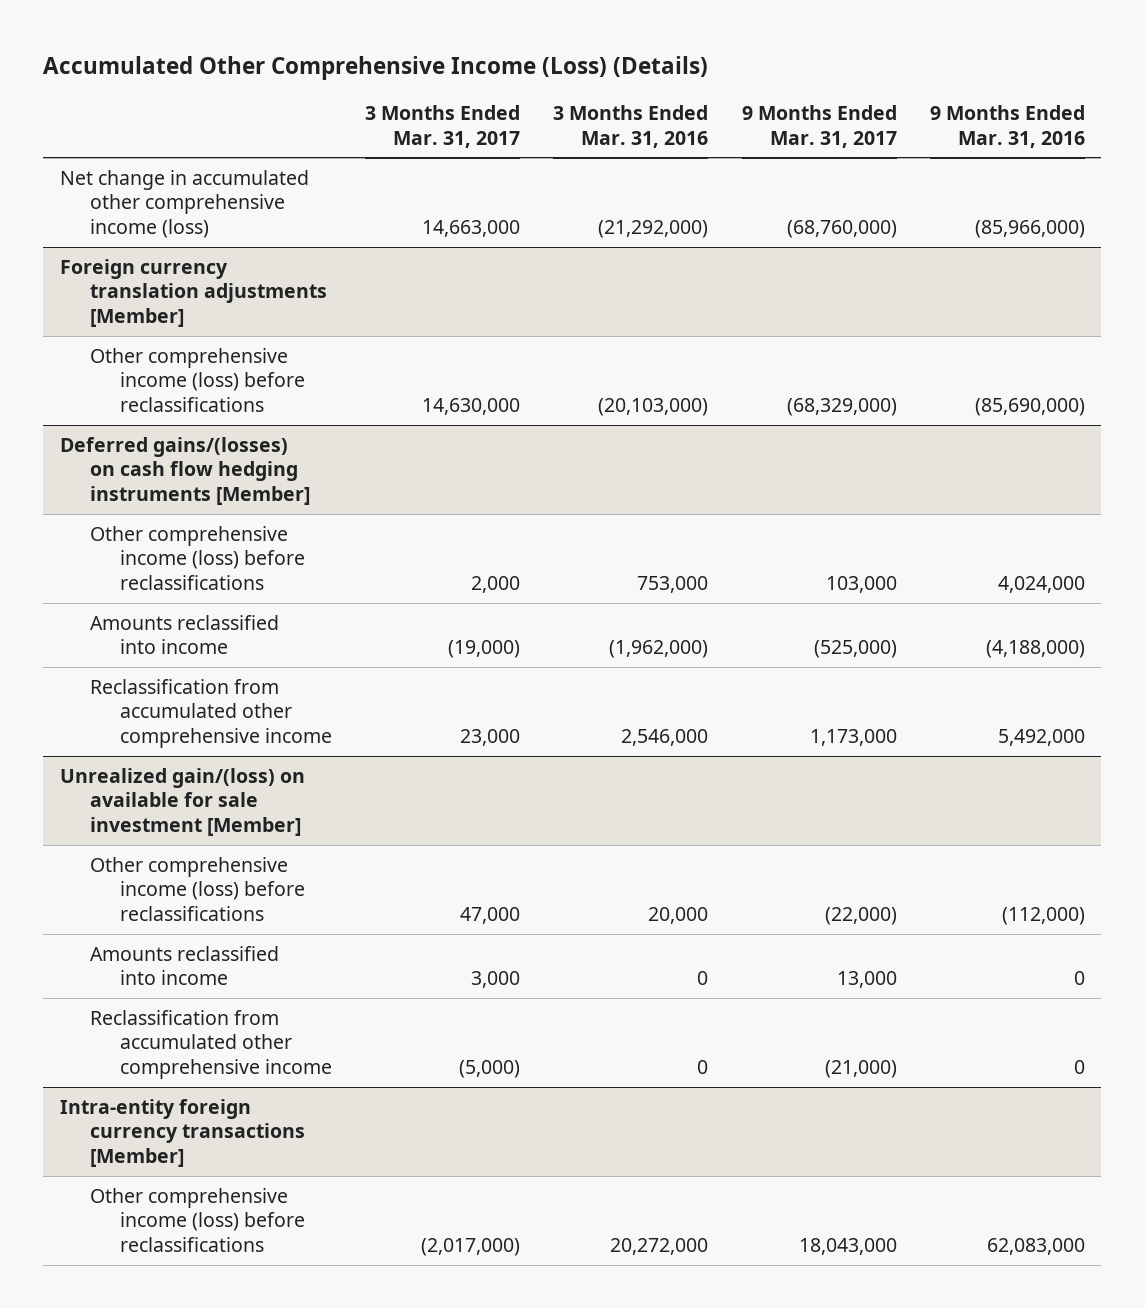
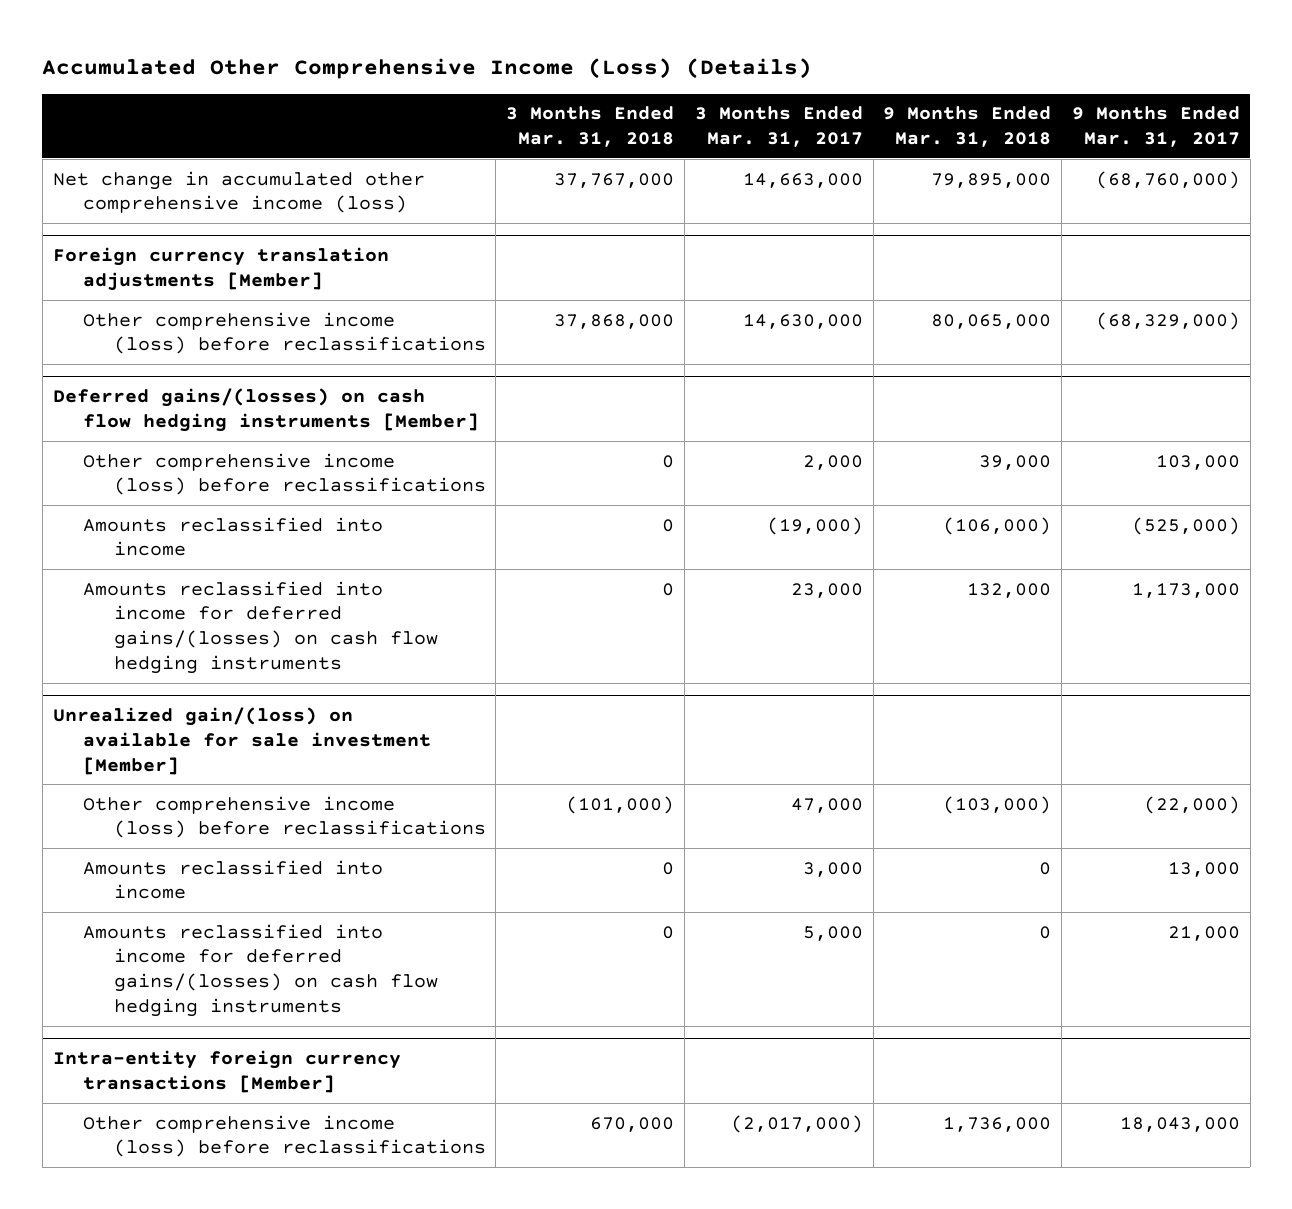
[553,105,709,148] 3 Months Ended Mar. 31, 2016 -> none
[929,105,1085,148] 9 Months Ended Mar. 31, 2016 -> none
none -> [506,106,675,148] 3 Months Ended Mar. 31, 2018
none -> [883,106,1052,148] 9 Months Ended Mar. 31, 2018
[90,678,333,748] Reclassification from accumulated other comprehensive income -> [83,580,438,675] Amounts reclassified into income for deferred gains/(losses) on cash flow hedging instruments
[90,1009,333,1079] Reclassification from accumulated other comprehensive income -> none
none -> [83,923,438,1018] Amounts reclassified into income for deferred gains/(losses) on cash flow hedging instruments

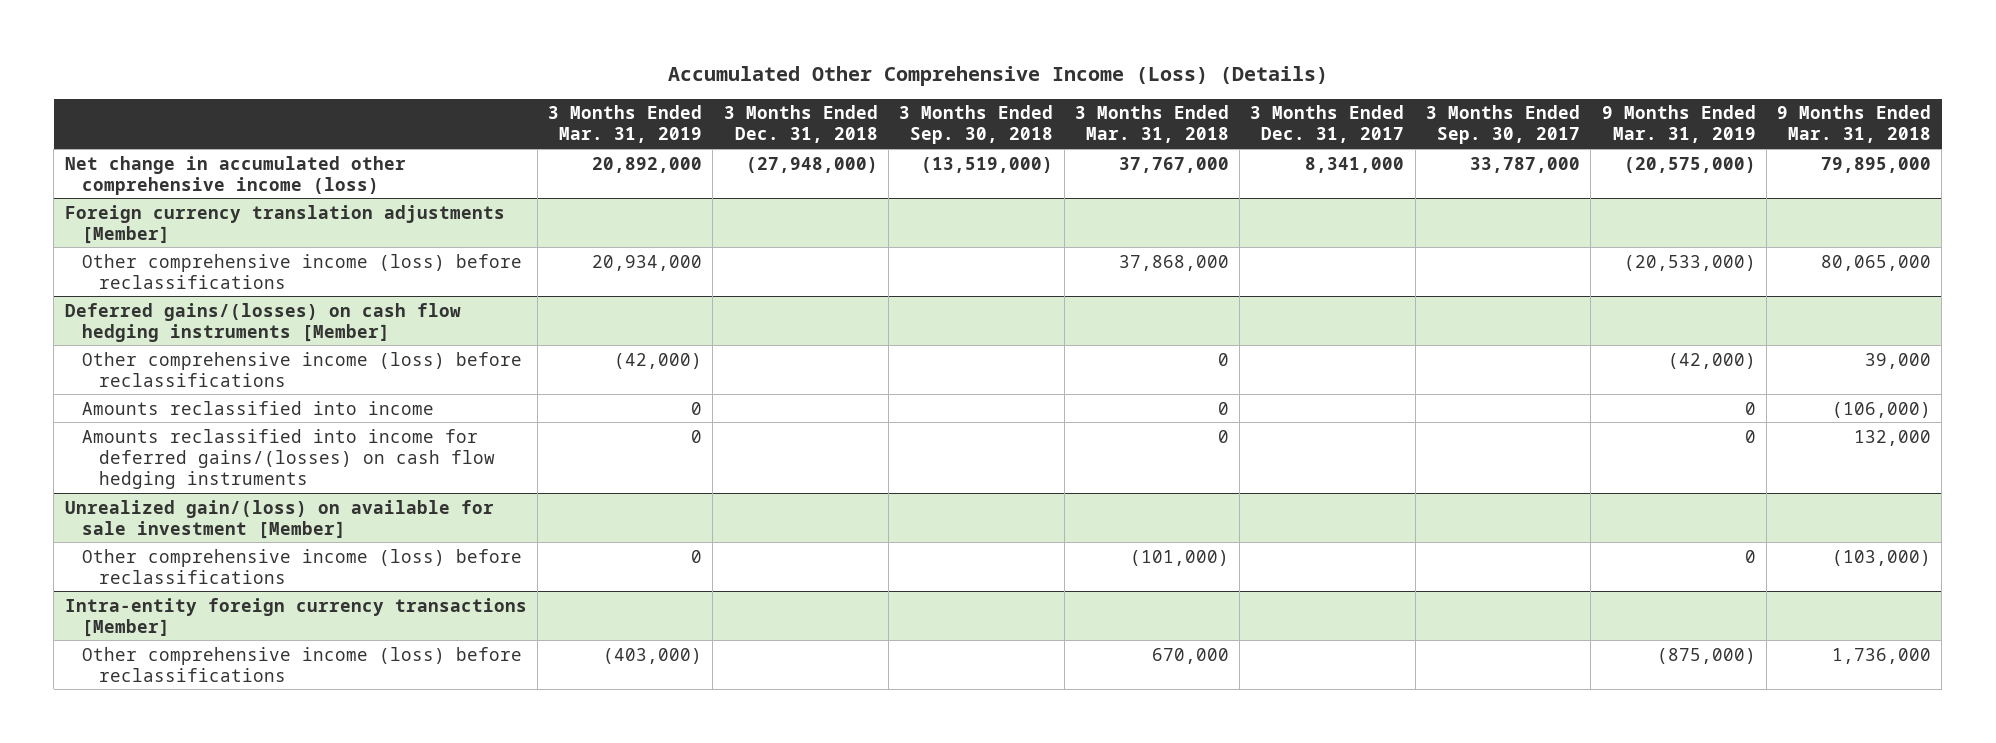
[694,106,863,148] 3 Months Ended Mar. 31, 2017 -> none
[1071,106,1240,148] 9 Months Ended Mar. 31, 2017 -> none
none -> [548,105,703,144] 3 Months Ended Mar. 31, 2019
none -> [723,105,878,144] 3 Months Ended Dec. 31, 2018
none -> [899,105,1054,145] 3 Months Ended Sep. 30, 2018
none -> [1250,105,1405,144] 3 Months Ended Dec. 31, 2017
none -> [1425,105,1580,145] 3 Months Ended Sep. 30, 2017
none -> [1601,105,1756,144] 9 Months Ended Mar. 31, 2019
[83,859,384,900] Amounts reclassified into income -> none
[83,923,438,1018] Amounts reclassified into income for deferred gains/(losses) on cash flow hedging instruments -> none

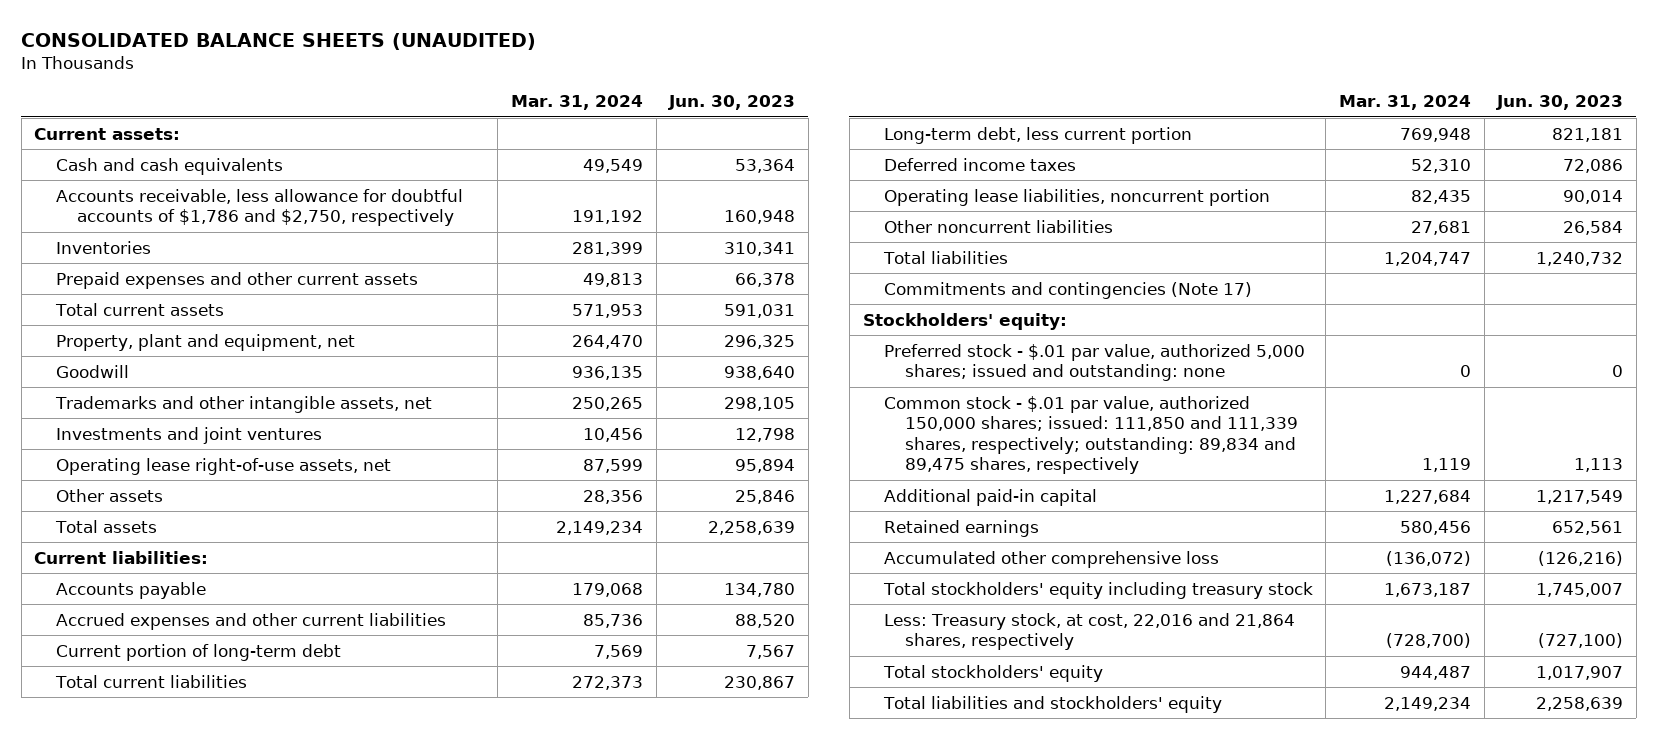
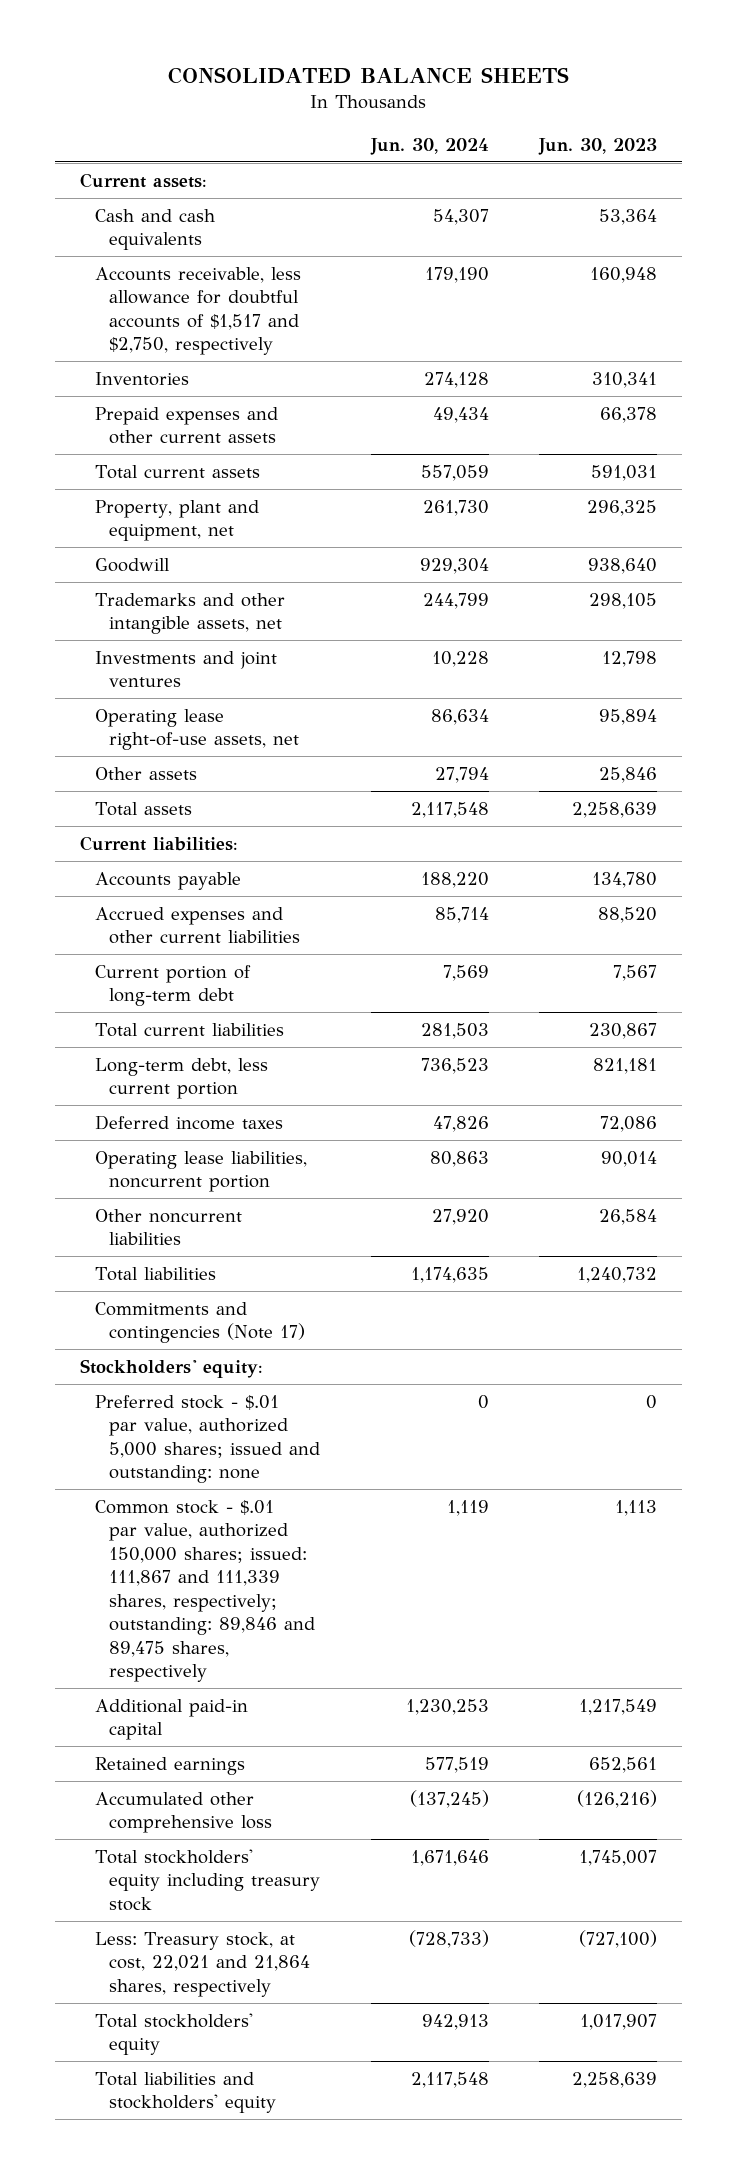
[21,32,537,50] CONSOLIDATED BALANCE SHEETS (UNAUDITED) -> [168,67,570,85] CONSOLIDATED BALANCE SHEETS
[510,94,643,110] Mar. 31, 2024 -> none
none -> [369,137,489,155] Jun. 30, 2024
[55,188,463,227] Accounts receivable, less allowance for doubtful accounts of $1,786 and $2,750, respectively -> [94,266,301,356] Accounts receivable, less allowance for doubtful accounts of $1,517 and $2,750, respectively
[883,395,1299,475] Common stock - $.01 par value, authorized 150,000 shares; issued: 111,850 and 111,339 shares, respectively; outstanding: 89,834 and 89,475 shares, respectively -> [94,1499,316,1683] Common stock - $.01 par value, authorized 150,000 shares; issued: 111,867 and 111,339 shares, respectively; outstanding: 89,846 and 89,475 shares, respectively
[883,612,1295,651] Less: Treasury stock, at cost, 22,016 and 21,864 shares, respectively -> [94,1931,311,1997] Less: Treasury stock, at cost, 22,021 and 21,864 shares, respectively

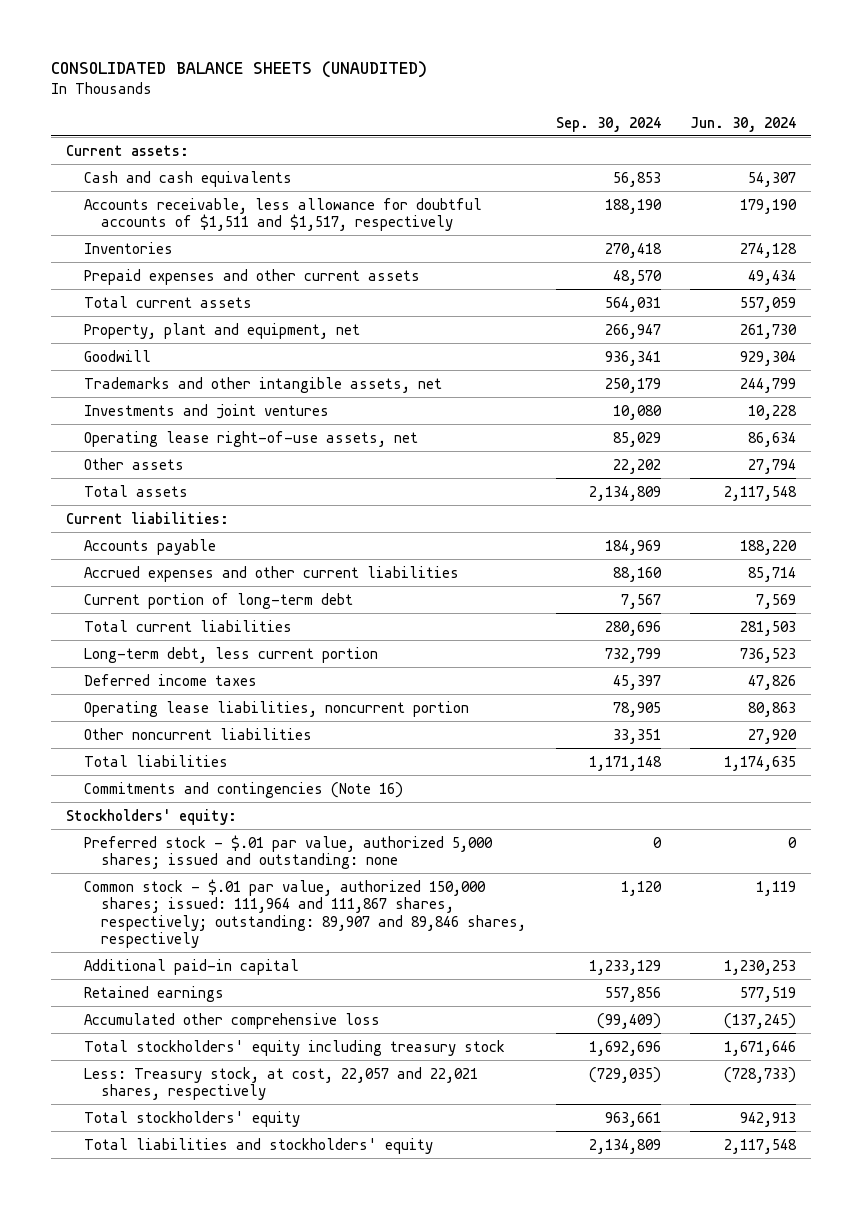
[168,67,570,85] CONSOLIDATED BALANCE SHEETS -> [51,61,428,79] CONSOLIDATED BALANCE SHEETS (UNAUDITED)
[537,137,657,155] Jun. 30, 2023 -> none
none -> [555,116,661,132] Sep. 30, 2024
[94,266,301,356] Accounts receivable, less allowance for doubtful accounts of $1,517 and $2,750, respectively -> [83,197,482,232] Accounts receivable, less allowance for doubtful accounts of $1,511 and $1,517, respectively
[94,1301,306,1344] Commitments and contingencies (Note 17) -> [83,781,403,798] Commitments and contingencies (Note 16)
[94,1499,316,1683] Common stock - $.01 par value, authorized 150,000 shares; issued: 111,867 and 111,339 shares, respectively; outstanding: 89,846 and 89,475 shares, respectively -> [83,878,527,949] Common stock - $.01 par value, authorized 150,000 shares; issued: 111,964 and 111,867 shares, respectively; outstanding: 89,907 and 89,846 shares, respectively
[94,1931,311,1997] Less: Treasury stock, at cost, 22,021 and 21,864 shares, respectively -> [83,1066,478,1101] Less: Treasury stock, at cost, 22,057 and 22,021 shares, respectively

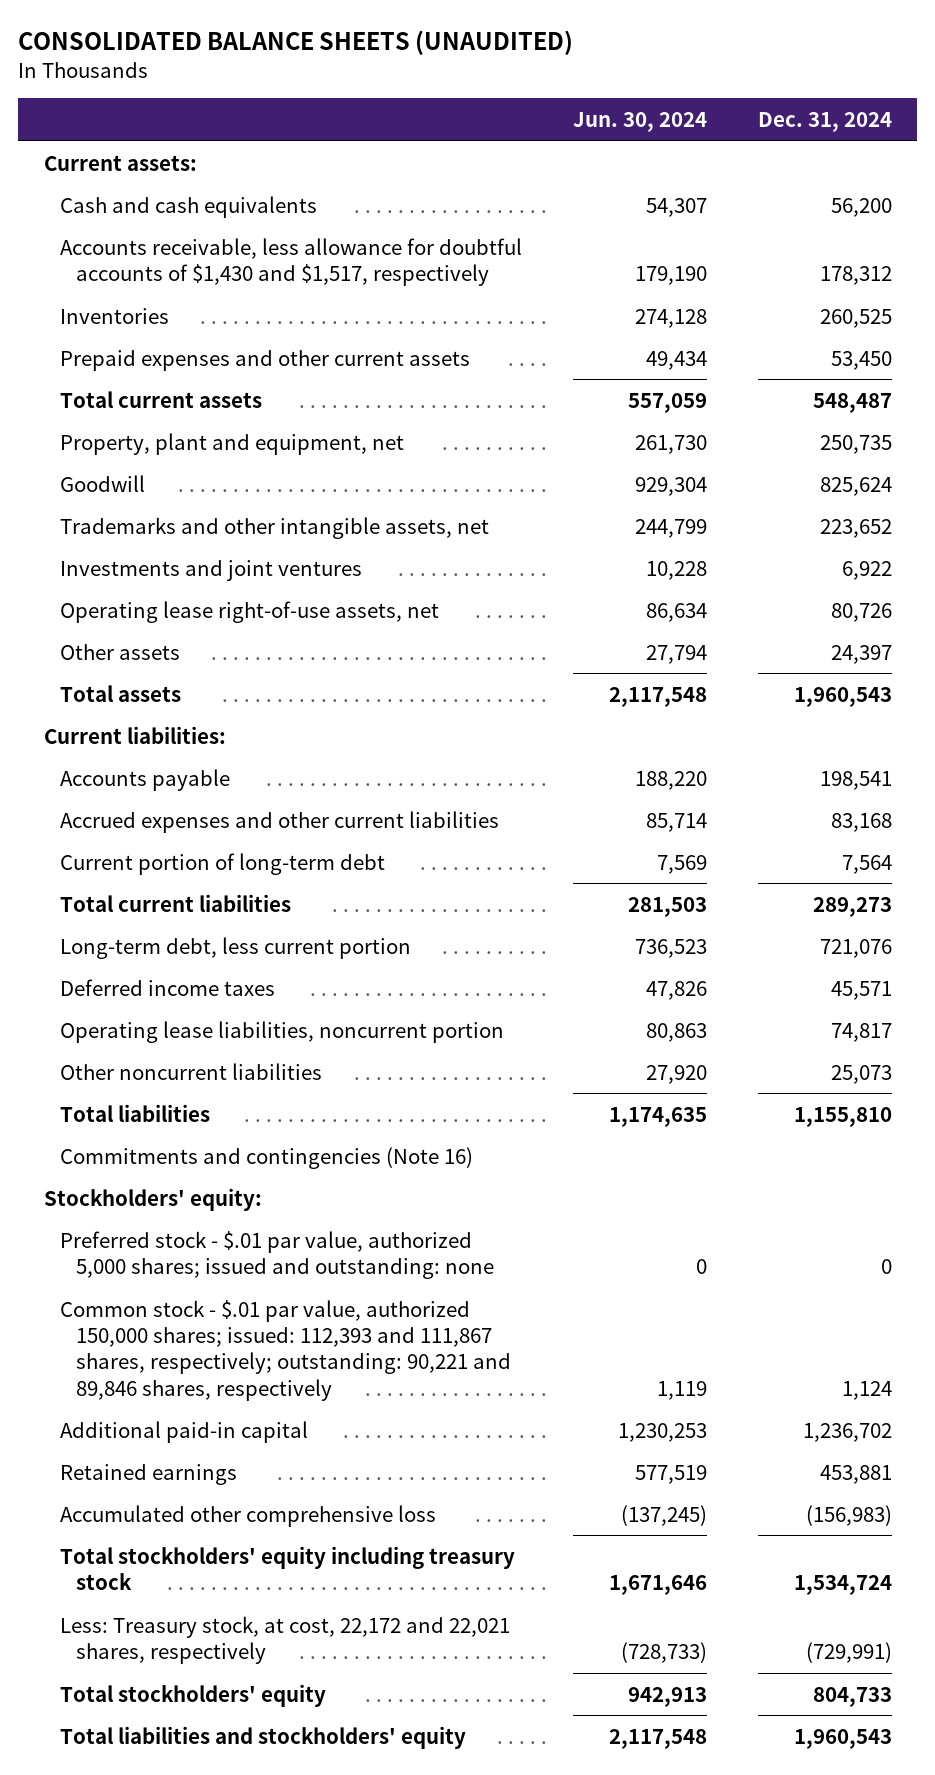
[555,116,661,132] Sep. 30, 2024 -> none
none -> [757,111,892,132] Dec. 31, 2024
[83,197,482,232] Accounts receivable, less allowance for doubtful accounts of $1,511 and $1,517, respectively -> [59,237,522,287] Accounts receivable, less allowance for doubtful accounts of $1,430 and $1,517, respectively
[83,878,527,949] Common stock - $.01 par value, authorized 150,000 shares; issued: 111,964 and 111,867 shares, respectively; outstanding: 89,907 and 89,846 shares, respectively -> [59,1299,511,1401] Common stock - $.01 par value, authorized 150,000 shares; issued: 112,393 and 111,867 shares, respectively; outstanding: 90,221 and 89,846 shares, respectively
[83,1066,478,1101] Less: Treasury stock, at cost, 22,057 and 22,021 shares, respectively -> [59,1615,510,1665] Less: Treasury stock, at cost, 22,172 and 22,021 shares, respectively

